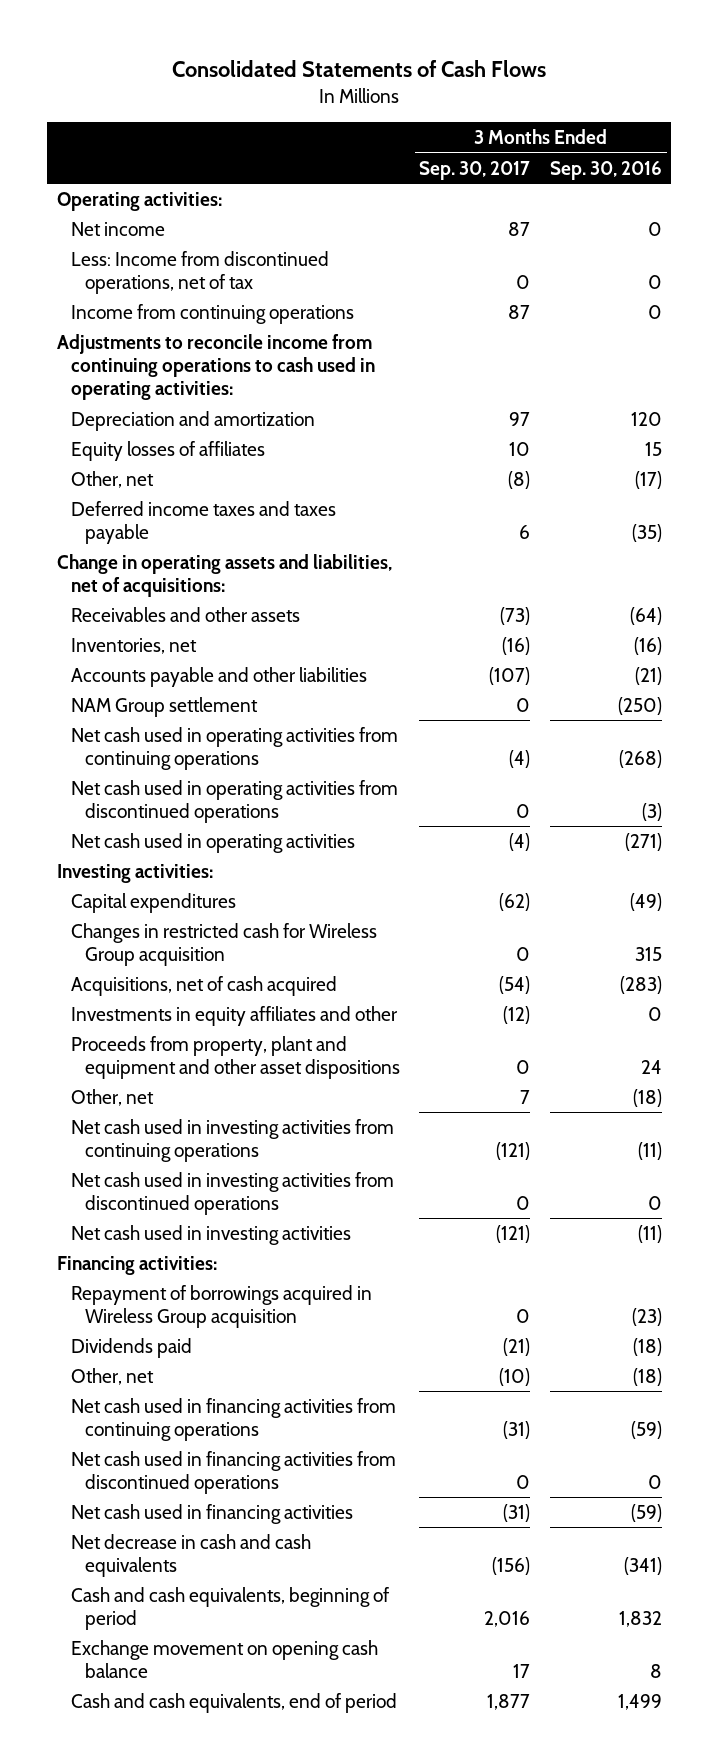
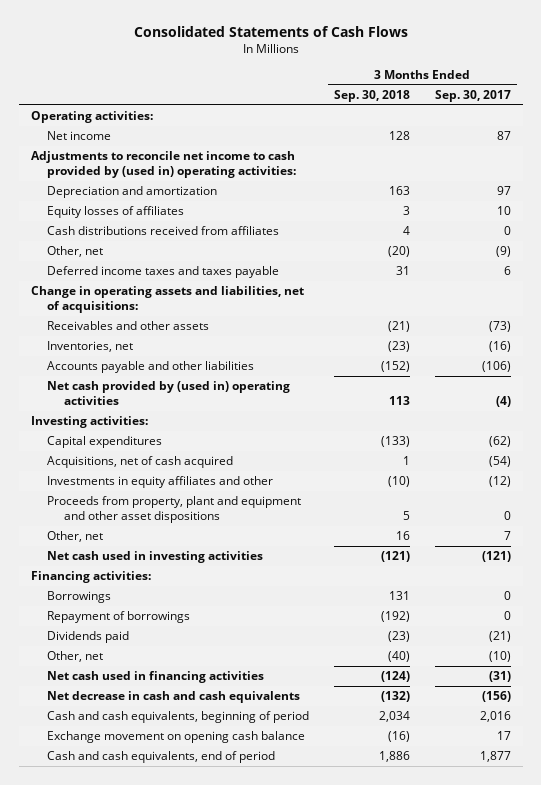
[549,160,662,180] Sep. 30, 2016 -> none
none -> [334,90,411,103] Sep. 30, 2018
[71,250,330,294] Less: Income from discontinued operations, net of tax -> none
[71,303,355,324] Income from continuing operations -> none
[57,333,376,401] Adjustments to reconcile income from continuing operations to cash used in operating activities: -> [30,151,297,179] Adjustments to reconcile net income to cash provided by (used in) operating activities:
none -> [47,226,280,236] Cash distributions received from affiliates
[508,470,531,489] (8) -> [495,246,511,258] (9)
[71,696,259,717] NAM Group settlement -> none
[71,726,399,770] Net cash used in operating activities from continuing operations -> none
[71,779,399,823] Net cash used in operating activities from discontinued operations -> none
[489,666,531,685] (107) -> [481,361,511,373] (106)
[71,832,356,853] Net cash used in operating activities -> [47,381,291,406] Net cash provided by (used in) operating activities
[71,922,378,966] Changes in restricted cash for Wireless Group acquisition -> none
[71,1118,395,1162] Net cash used in investing activities from continuing operations -> none
[71,1171,395,1215] Net cash used in investing activities from discontinued operations -> none
none -> [47,591,112,604] Borrowings
[71,1284,373,1328] Repayment of borrowings acquired in Wireless Group acquisition -> [47,611,191,624] Repayment of borrowings
[71,1397,397,1441] Net cash used in financing activities from continuing operations -> none
[71,1450,397,1494] Net cash used in financing activities from discontinued operations -> none

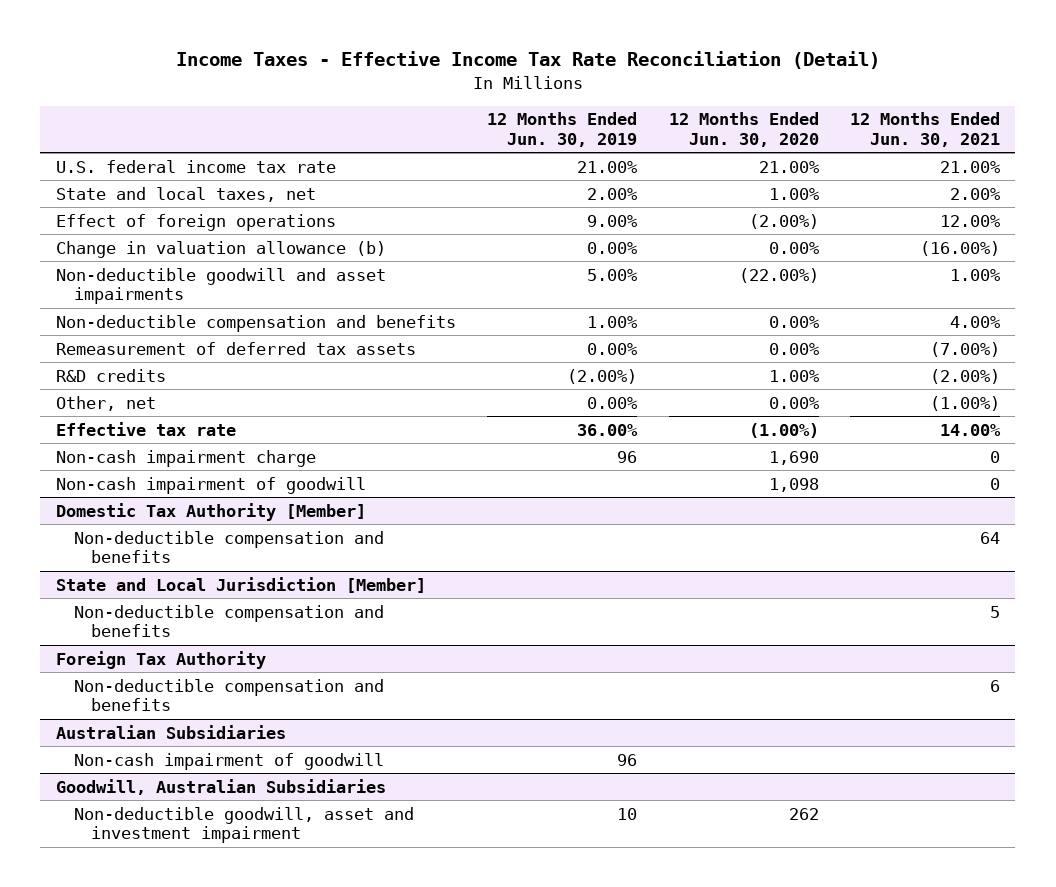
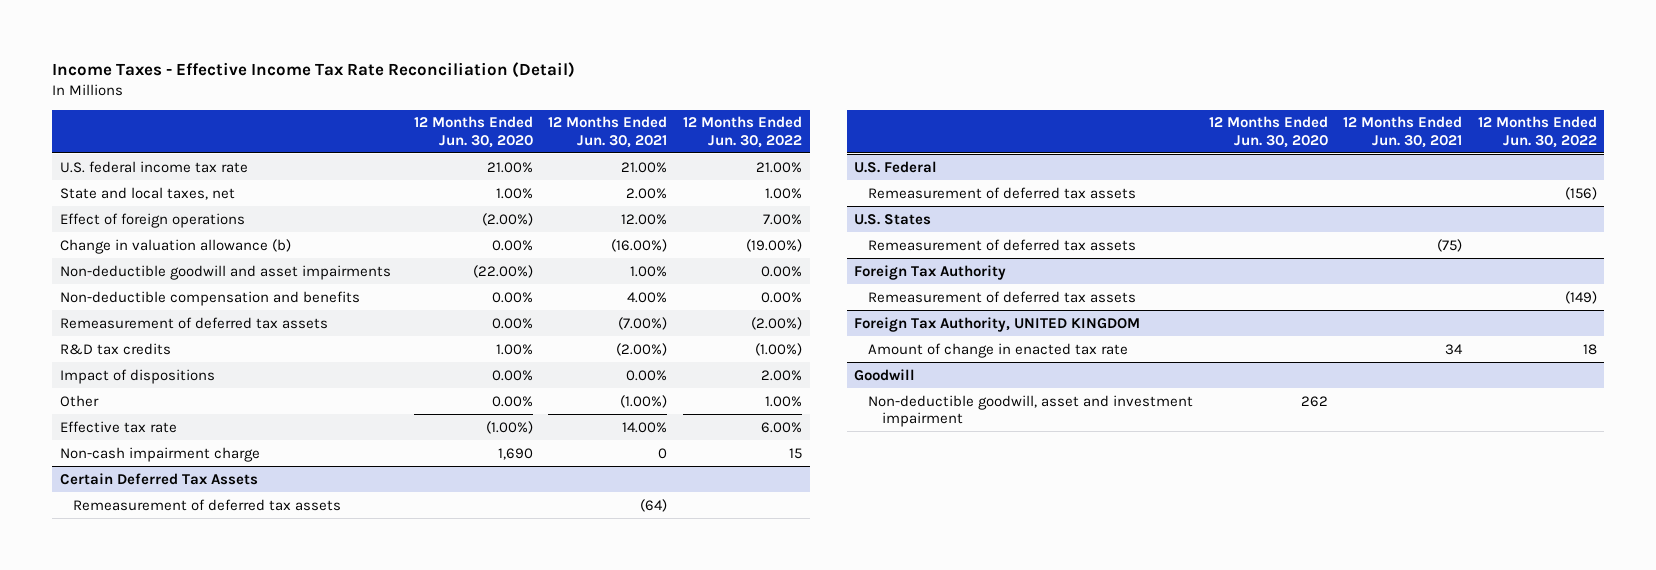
[487,112,638,147] 12 Months Ended Jun. 30, 2019 -> none
none -> [682,116,802,148] 12 Months Ended Jun. 30, 2022
[56,368,167,382] R&D credits -> [59,342,171,355] R&D tax credits
none -> [59,368,215,384] Impact of dispositions
[56,395,157,411] Other, net -> [59,394,99,407] Other
[56,476,367,494] Non-cash impairment of goodwill -> none
[73,530,384,564] Non-deductible compensation and benefits -> none
[73,604,384,638] Non-deductible compensation and benefits -> none
none -> [59,472,258,485] Certain Deferred Tax Assets
none -> [73,498,342,511] Remeasurement of deferred tax assets
[56,502,367,521] Domestic Tax Authority [Member] -> [854,160,938,173] U.S. Federal
none -> [868,186,1137,199] Remeasurement of deferred tax assets
[56,576,427,593] State and Local Jurisdiction [Member] -> [854,213,932,225] U.S. States
none -> [868,238,1137,251] Remeasurement of deferred tax assets
[73,678,384,712] Non-deductible compensation and benefits -> none
[56,724,287,739] Australian Subsidiaries -> none
[73,752,384,770] Non-cash impairment of goodwill -> none
[56,778,387,795] Goodwill, Australian Subsidiaries -> none
none -> [868,290,1137,303] Remeasurement of deferred tax assets
none -> [854,316,1141,332] Foreign Tax Authority, UNITED KINGDOM
none -> [868,342,1129,358] Amount of change in enacted tax rate
none -> [854,368,916,381] Goodwill

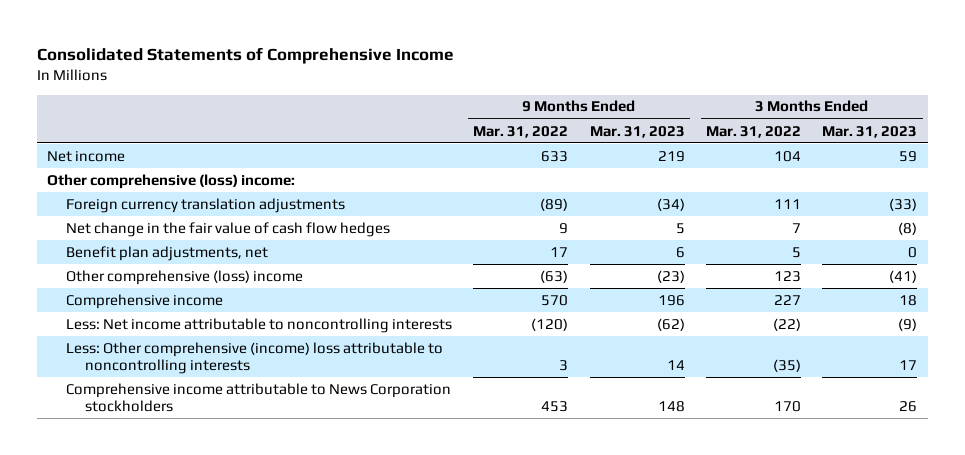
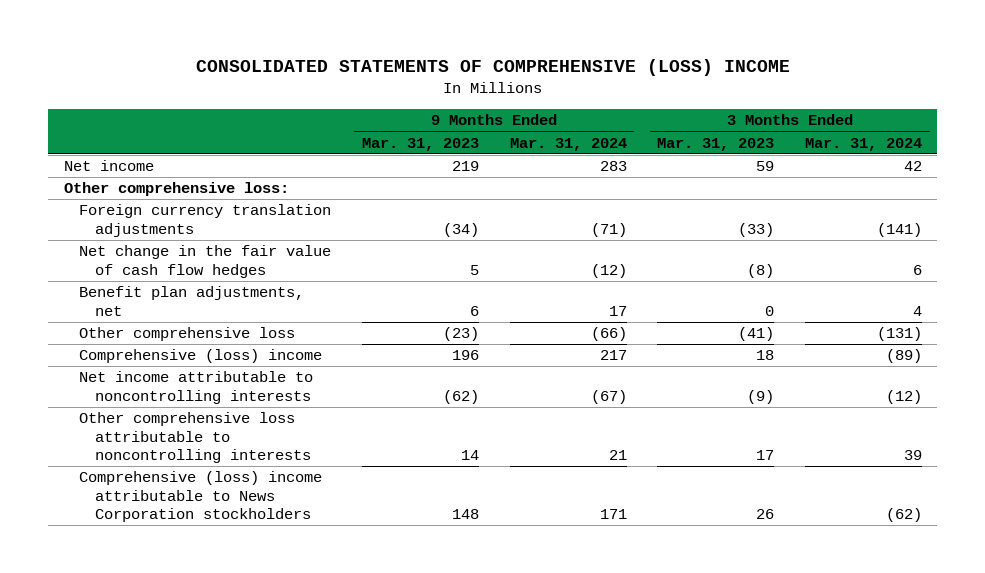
[36,46,454,64] Consolidated Statements of Comprehensive Income -> [195,59,790,77] CONSOLIDATED STATEMENTS OF COMPREHENSIVE (LOSS) INCOME
[473,125,569,138] Mar. 31, 2022 -> none
[705,125,801,138] Mar. 31, 2022 -> none
none -> [509,137,627,151] Mar. 31, 2024
none -> [804,137,922,151] Mar. 31, 2024
[47,173,296,189] Other comprehensive (loss) income: -> [63,182,289,197] Other comprehensive loss:
[65,269,303,285] Other comprehensive (loss) income -> [79,327,296,342] Other comprehensive loss
[65,293,223,309] Comprehensive income -> [79,349,323,364] Comprehensive (loss) income
[65,317,452,333] Less: Net income attributable to noncontrolling interests -> [79,371,314,404] Net income attributable to noncontrolling interests
[65,341,443,375] Less: Other comprehensive (income) loss attributable to noncontrolling interests -> [79,412,312,463] Other comprehensive loss attributable to noncontrolling interests
[65,382,451,413] Comprehensive income attributable to News Corporation stockholders -> [79,471,323,522] Comprehensive (loss) income attributable to News Corporation stockholders

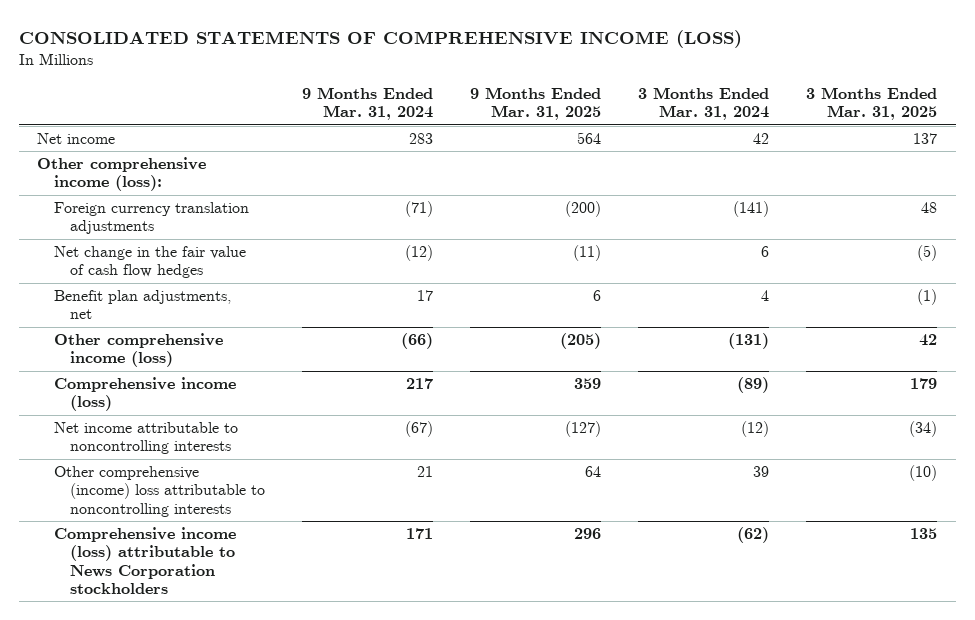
[195,59,790,77] CONSOLIDATED STATEMENTS OF COMPREHENSIVE (LOSS) INCOME -> [18,29,742,48] CONSOLIDATED STATEMENTS OF COMPREHENSIVE INCOME (LOSS)
[362,137,480,151] Mar. 31, 2023 -> none
[657,137,775,151] Mar. 31, 2023 -> none
none -> [470,87,602,121] 9 Months Ended Mar. 31, 2025
none -> [806,87,938,121] 3 Months Ended Mar. 31, 2025
[63,182,289,197] Other comprehensive loss: -> [37,157,207,192] Other comprehensive income (loss):
[79,327,296,342] Other comprehensive loss -> [53,333,223,368] Other comprehensive income (loss)
[79,349,323,364] Comprehensive (loss) income -> [53,377,236,412] Comprehensive income (loss)
[79,412,312,463] Other comprehensive loss attributable to noncontrolling interests -> [53,466,266,517] Other comprehensive (income) loss attributable to noncontrolling interests
[79,471,323,522] Comprehensive (loss) income attributable to News Corporation stockholders -> [53,527,236,595] Comprehensive income (loss) attributable to News Corporation stockholders

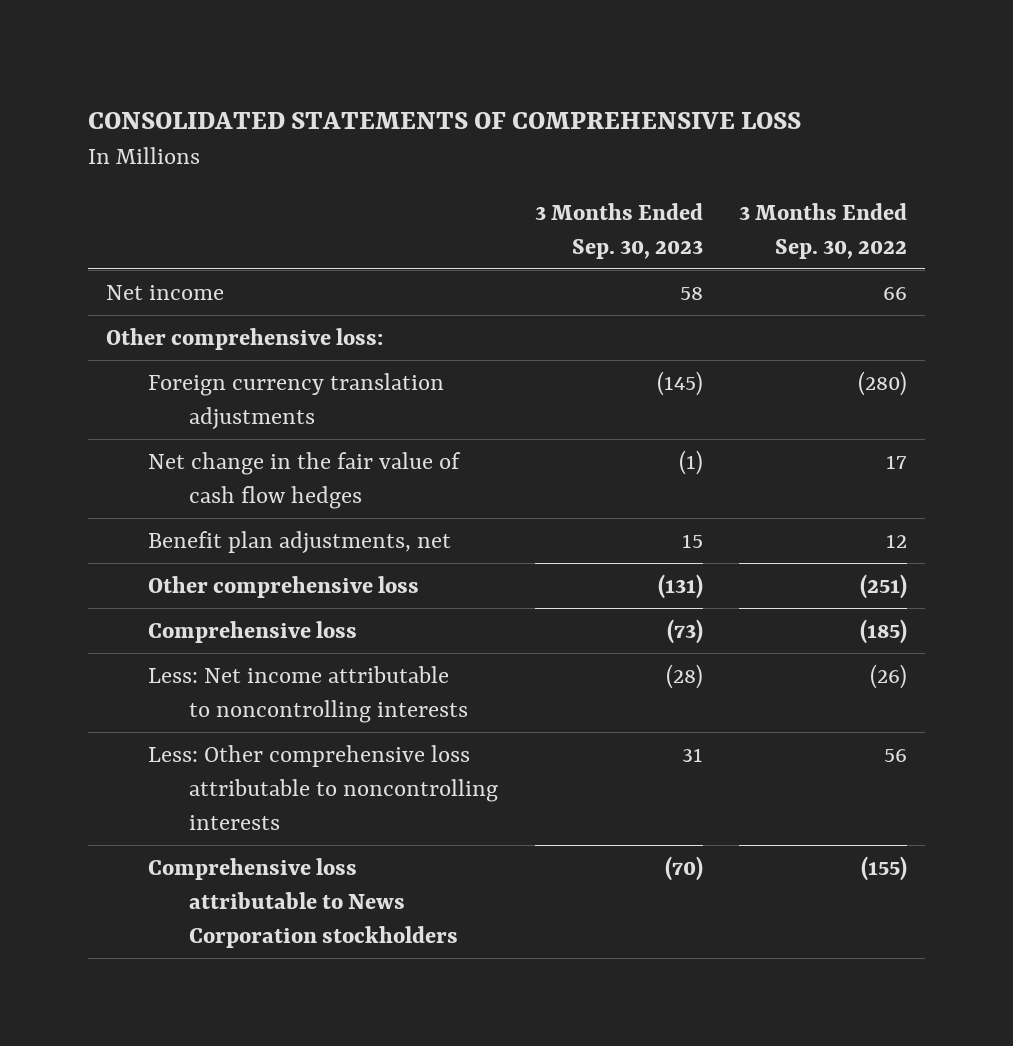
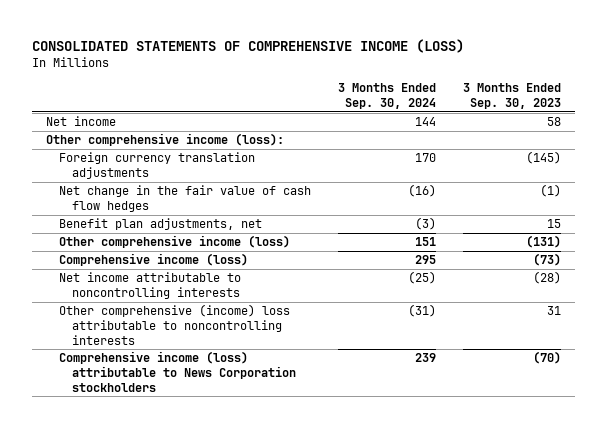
[87,111,801,129] CONSOLIDATED STATEMENTS OF COMPREHENSIVE LOSS -> [32,38,465,53] CONSOLIDATED STATEMENTS OF COMPREHENSIVE INCOME (LOSS)
[738,202,907,259] 3 Months Ended Sep. 30, 2022 -> none
none -> [338,83,437,110] 3 Months Ended Sep. 30, 2024
[105,327,383,350] Other comprehensive loss: -> [45,133,284,147] Other comprehensive income (loss):
[147,575,419,598] Other comprehensive loss -> [59,235,291,249] Other comprehensive income (loss)
[147,620,357,643] Comprehensive loss -> [59,253,249,267] Comprehensive income (loss)
[147,665,469,723] Less: Net income attributable to noncontrolling interests -> [59,272,242,299] Net income attributable to noncontrolling interests
[147,744,499,830] Less: Other comprehensive loss attributable to noncontrolling interests -> [59,304,291,345] Other comprehensive (income) loss attributable to noncontrolling interests
[147,857,459,948] Comprehensive loss attributable to News Corporation stockholders -> [59,351,297,392] Comprehensive income (loss) attributable to News Corporation stockholders

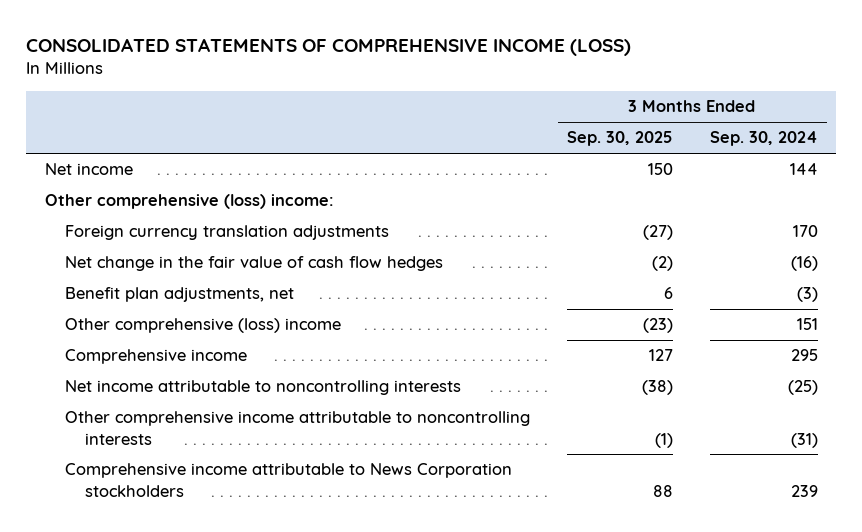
[463,83,562,110] 3 Months Ended Sep. 30, 2023 -> none
none -> [566,131,673,147] Sep. 30, 2025
[45,133,284,147] Other comprehensive income (loss): -> [44,194,334,210] Other comprehensive (loss) income:
[59,235,291,249] Other comprehensive income (loss) -> [65,318,342,334] Other comprehensive (loss) income
[59,253,249,267] Comprehensive income (loss) -> [65,349,248,365] Comprehensive income
[59,304,291,345] Other comprehensive (income) loss attributable to noncontrolling interests -> [65,411,531,445] Other comprehensive income attributable to noncontrolling interests
[59,351,297,392] Comprehensive income (loss) attributable to News Corporation stockholders -> [65,463,513,497] Comprehensive income attributable to News Corporation stockholders

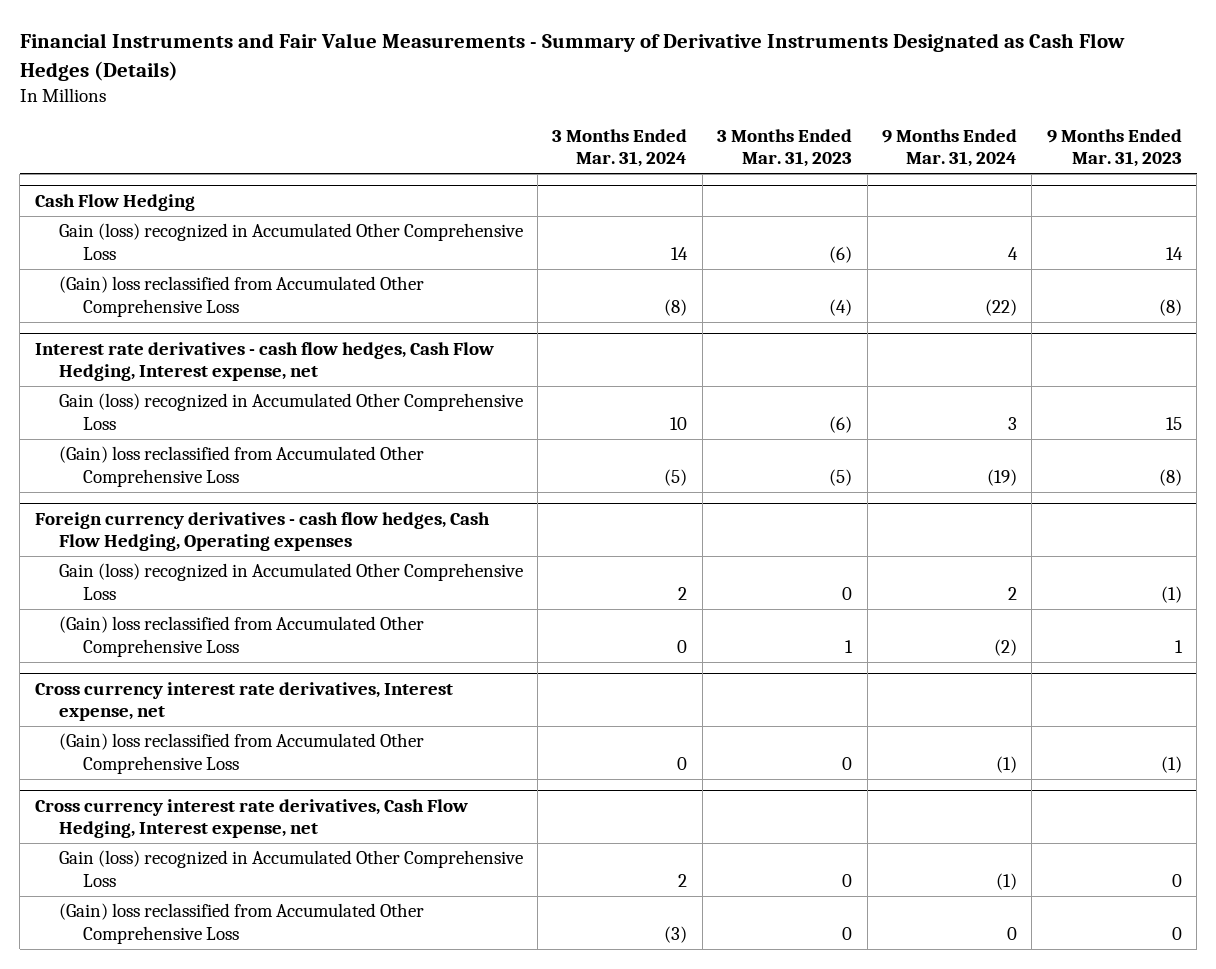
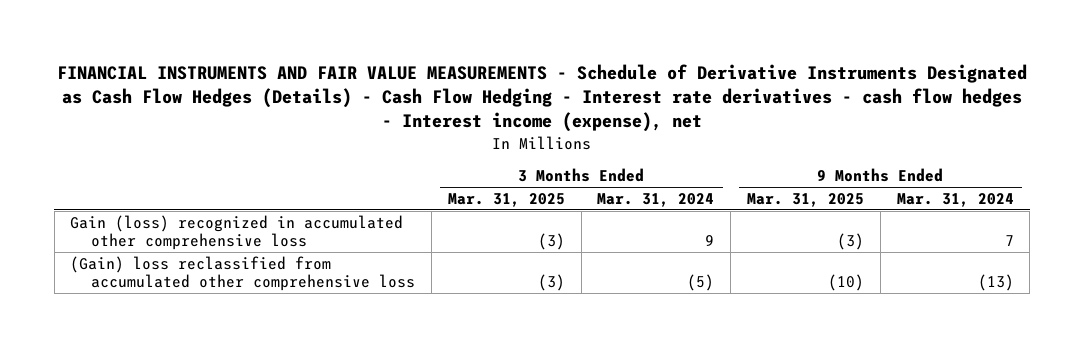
[19,33,1125,81] Financial Instruments and Fair Value Measurements - Summary of Derivative Instruments Designated as Cash Flow Hedges (Details) -> [57,63,1028,133] FINANCIAL INSTRUMENTS AND FAIR VALUE MEASUREMENTS - Schedule of Derivative Instruments Designated as Cash Flow Hedges (Details) - Cash Flow Hedging - Interest rate derivatives - cash flow hedges - Interest income (expense), net
[717,128,853,168] 3 Months Ended Mar. 31, 2023 -> none
[1046,128,1182,168] 9 Months Ended Mar. 31, 2023 -> none
none -> [447,192,565,207] Mar. 31, 2025
none -> [747,192,865,207] Mar. 31, 2025
[34,193,195,211] Cash Flow Hedging -> none
[34,341,494,382] Interest rate derivatives - cash flow hedges, Cash Flow Hedging, Interest expense, net -> none
[58,393,523,430] Gain (loss) recognized in Accumulated Other Comprehensive Loss -> none
[58,446,424,487] (Gain) loss reclassified from Accumulated Other Comprehensive Loss -> none
[34,511,490,552] Foreign currency derivatives - cash flow hedges, Cash Flow Hedging, Operating expenses -> none
[58,563,523,600] Gain (loss) recognized in Accumulated Other Comprehensive Loss -> none
[58,616,424,657] (Gain) loss reclassified from Accumulated Other Comprehensive Loss -> none
[34,681,453,722] Cross currency interest rate derivatives, Interest expense, net -> none
[58,733,424,774] (Gain) loss reclassified from Accumulated Other Comprehensive Loss -> none
[34,798,468,839] Cross currency interest rate derivatives, Cash Flow Hedging, Interest expense, net -> none
[58,850,523,887] Gain (loss) recognized in Accumulated Other Comprehensive Loss -> none
[58,903,424,944] (Gain) loss reclassified from Accumulated Other Comprehensive Loss -> none
[58,223,523,260] Gain (loss) recognized in Accumulated Other Comprehensive Loss -> [70,214,404,251] Gain (loss) recognized in accumulated other comprehensive loss
[671,246,689,260] 14 -> [705,235,715,247] 9
[1008,246,1019,260] 4 -> [1004,235,1014,247] 7
[58,276,424,317] (Gain) loss reclassified from Accumulated Other Comprehensive Loss -> [70,255,416,292] (Gain) loss reclassified from accumulated other comprehensive loss
[664,298,688,316] (8) -> [687,274,715,292] (5)
[985,298,1018,316] (22) -> [977,274,1014,292] (13)

